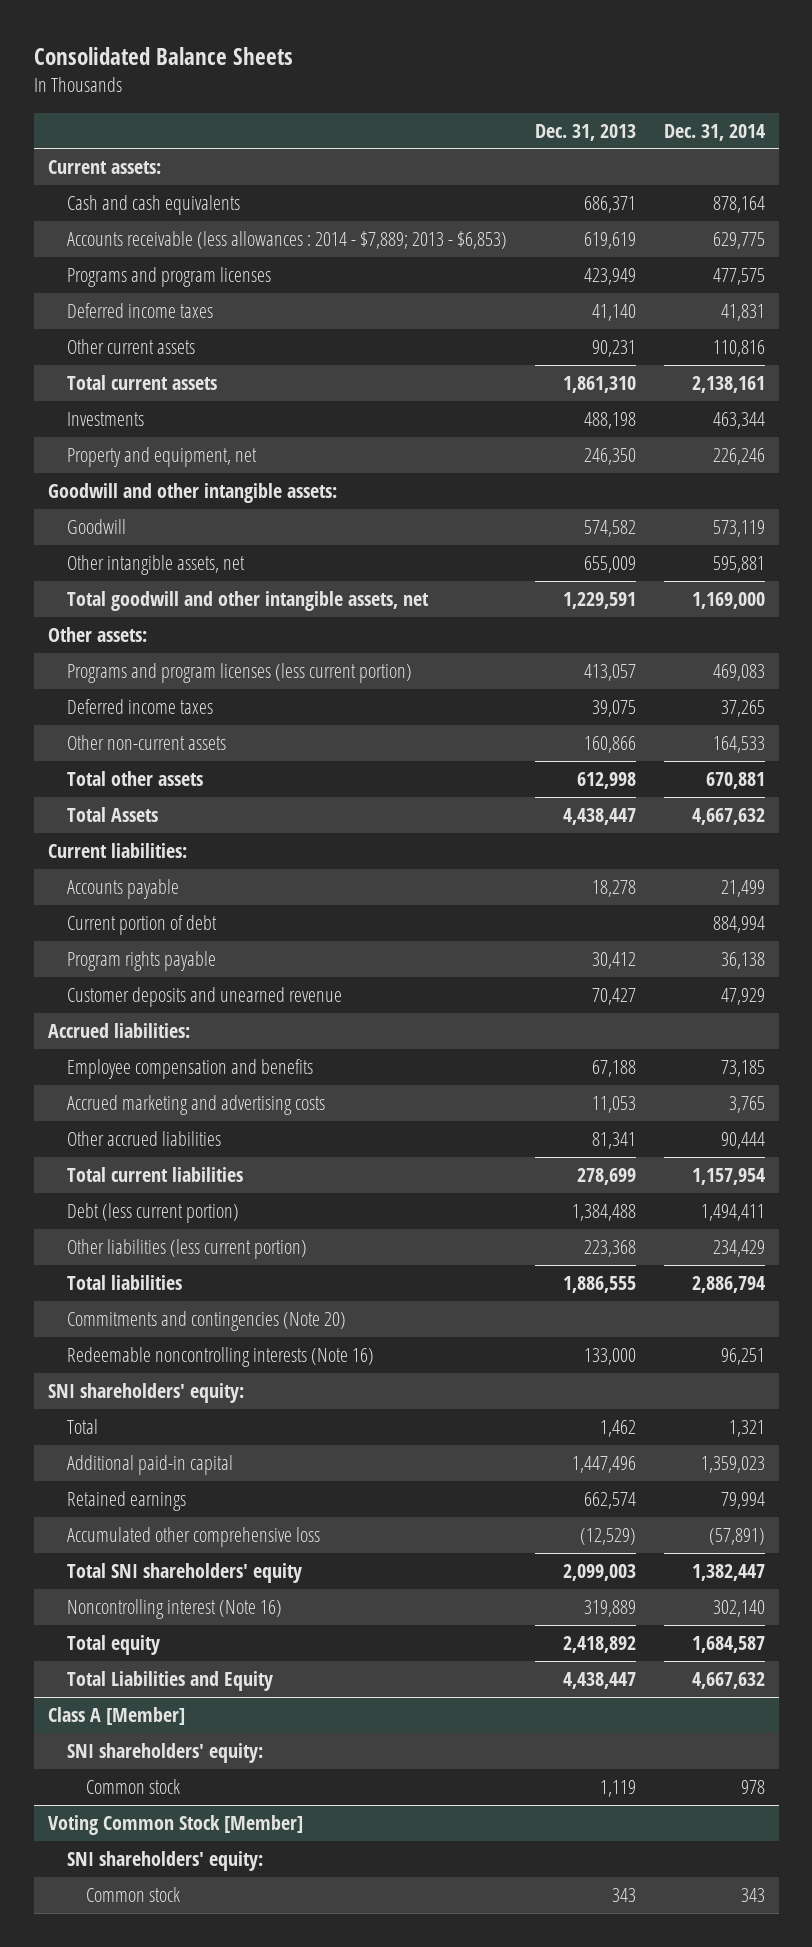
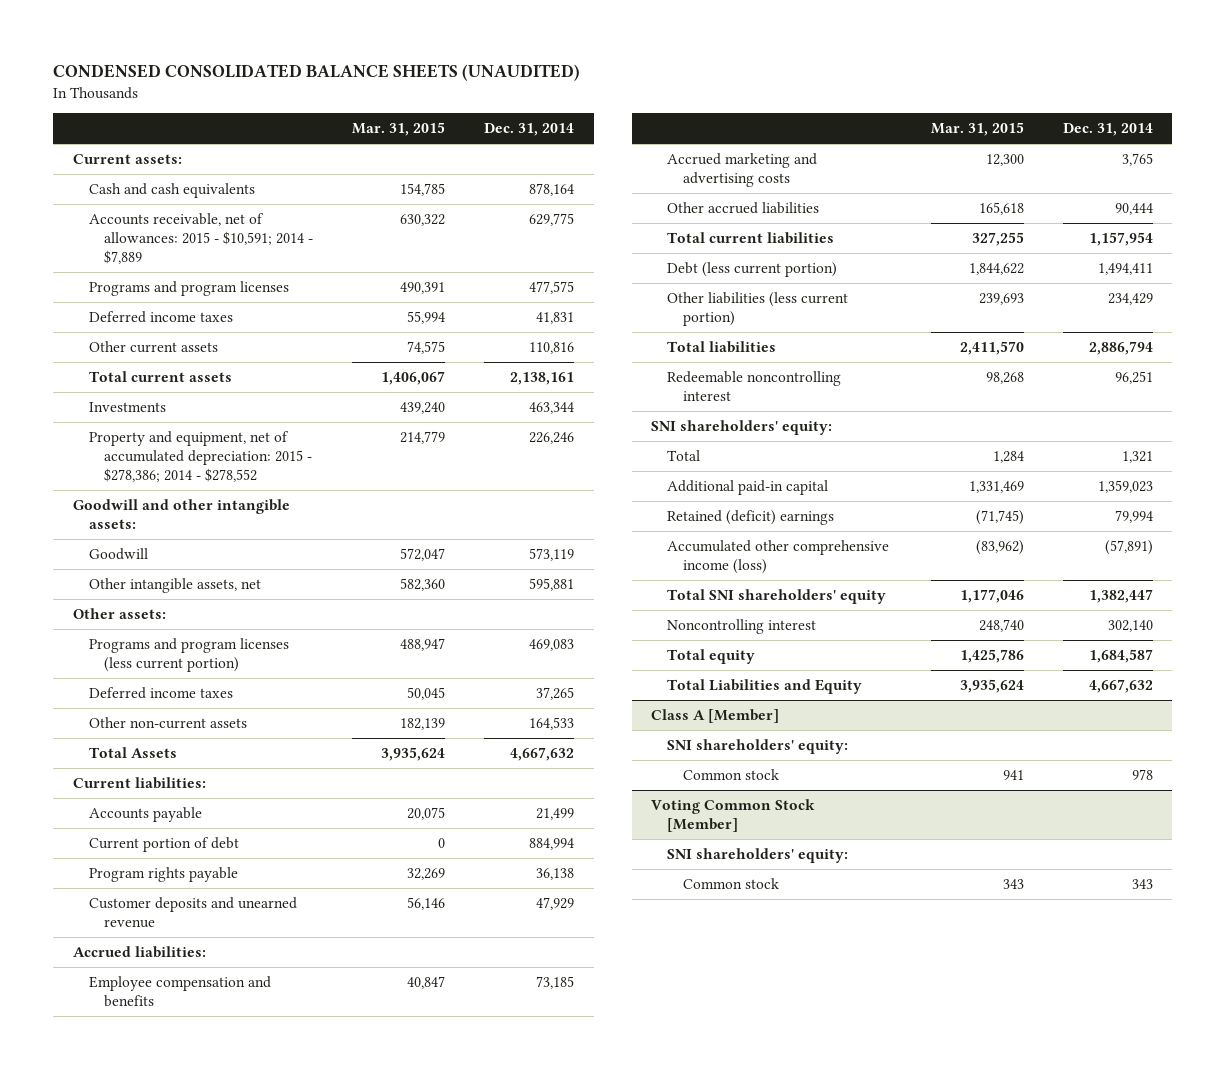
[33,47,293,66] Consolidated Balance Sheets -> [53,64,581,82] CONDENSED CONSOLIDATED BALANCE SHEETS (UNAUDITED)
[534,123,636,141] Dec. 31, 2013 -> none
none -> [352,122,446,137] Mar. 31, 2015
[66,231,507,250] Accounts receivable (less allowances : 2014 - $7,889; 2013 - $6,853) -> [88,212,314,264] Accounts receivable, net of allowances: 2015 - $10,591; 2014 - $7,889
[66,447,257,468] Property and equipment, net -> [88,430,313,482] Property and equipment, net of accumulated depreciation: 2015 - $278,386; 2014 - $278,552
[66,591,429,612] Total goodwill and other intangible assets, net -> none
[66,771,203,787] Total other assets -> none
[66,1311,346,1332] Commitments and contingencies (Note 20) -> none
[66,1347,374,1368] Redeemable noncontrolling interests (Note 16) -> [667,370,842,401] Redeemable noncontrolling interest
[66,1491,186,1512] Retained earnings -> [667,509,835,525] Retained (deficit) earnings
[66,1527,320,1548] Accumulated other comprehensive loss -> [667,539,890,574] Accumulated other comprehensive income (loss)
[66,1599,282,1620] Noncontrolling interest (Note 16) -> [667,618,817,634] Noncontrolling interest

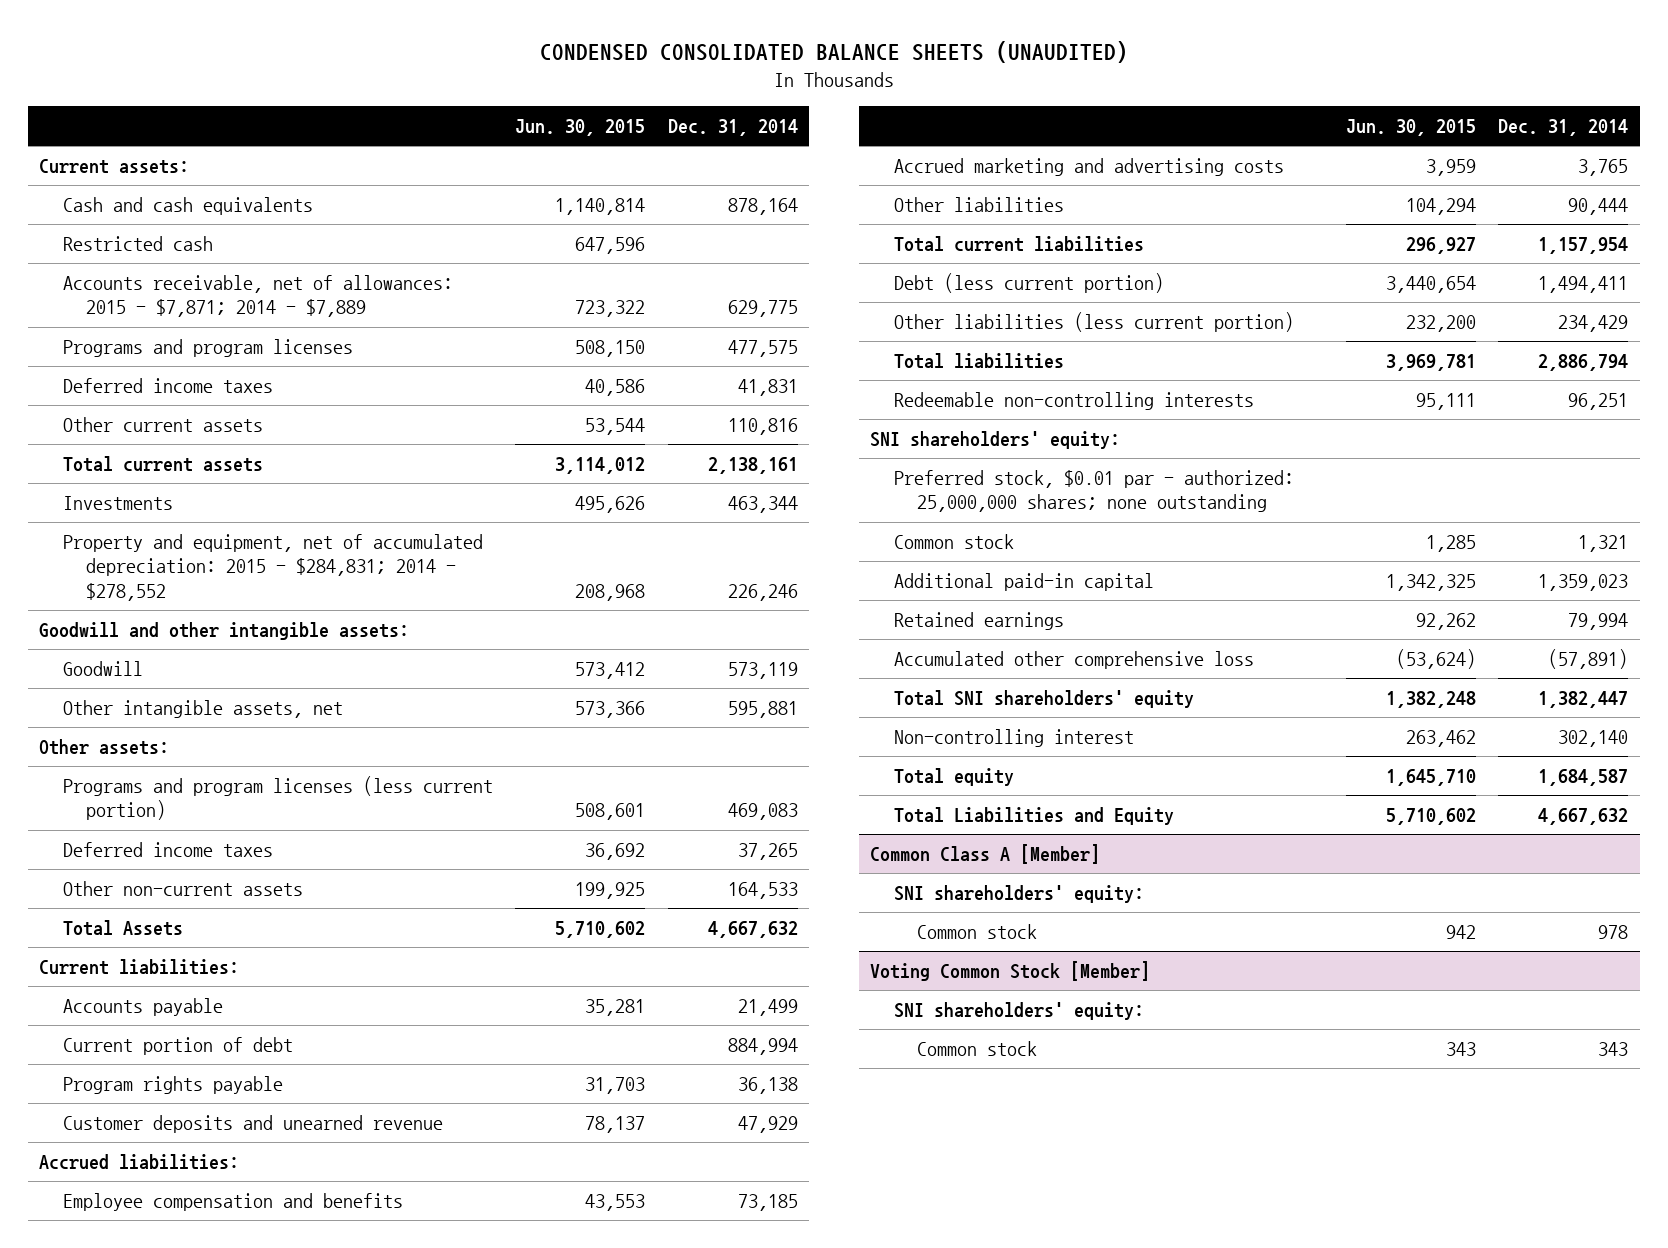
[352,122,446,137] Mar. 31, 2015 -> none
none -> [515,118,646,136] Jun. 30, 2015
none -> [62,236,213,252] Restricted cash
[88,212,314,264] Accounts receivable, net of allowances: 2015 - $10,591; 2014 - $7,889 -> [62,275,453,318] Accounts receivable, net of allowances: 2015 - $7,871; 2014 - $7,889
[88,430,313,482] Property and equipment, net of accumulated depreciation: 2015 - $278,386; 2014 - $278,552 -> [62,534,483,601] Property and equipment, net of accumulated depreciation: 2015 - $284,831; 2014 - $278,552
[667,201,820,214] Other accrued liabilities -> [893,197,1064,213] Other liabilities
[667,370,842,401] Redeemable noncontrolling interest -> [893,392,1254,411] Redeemable non-controlling interests
none -> [893,470,1294,513] Preferred stock, $0.01 par - authorized: 25,000,000 shares; none outstanding
[667,449,701,461] Total -> [893,534,1014,550] Common stock
[667,509,835,525] Retained (deficit) earnings -> [893,612,1064,631] Retained earnings
[667,539,890,574] Accumulated other comprehensive income (loss) -> [893,651,1254,670] Accumulated other comprehensive loss
[667,618,817,634] Noncontrolling interest -> [893,729,1134,748] Non-controlling interest
[651,708,780,723] Class A [Member] -> [869,844,1100,865] Common Class A [Member]

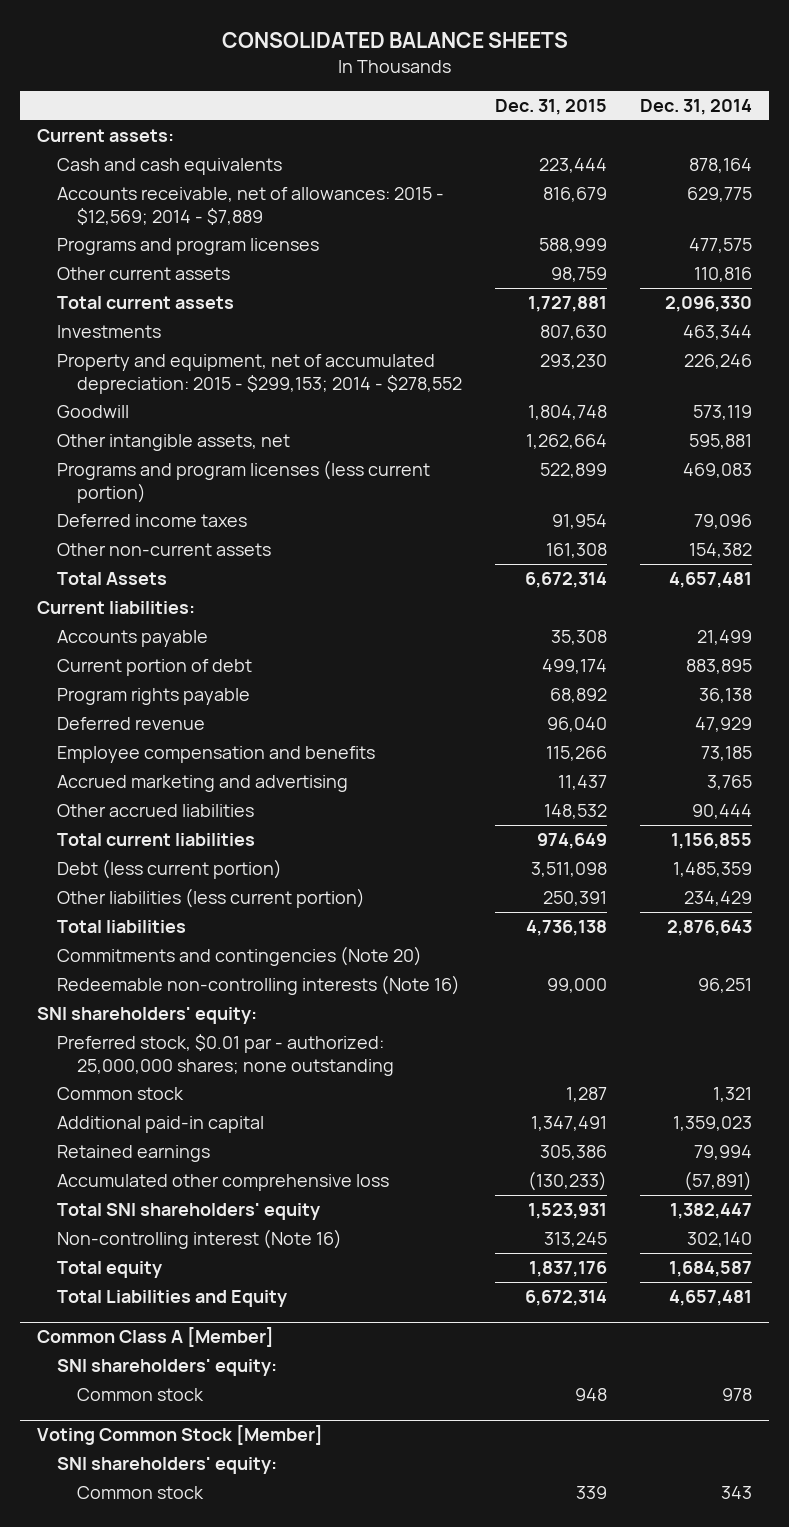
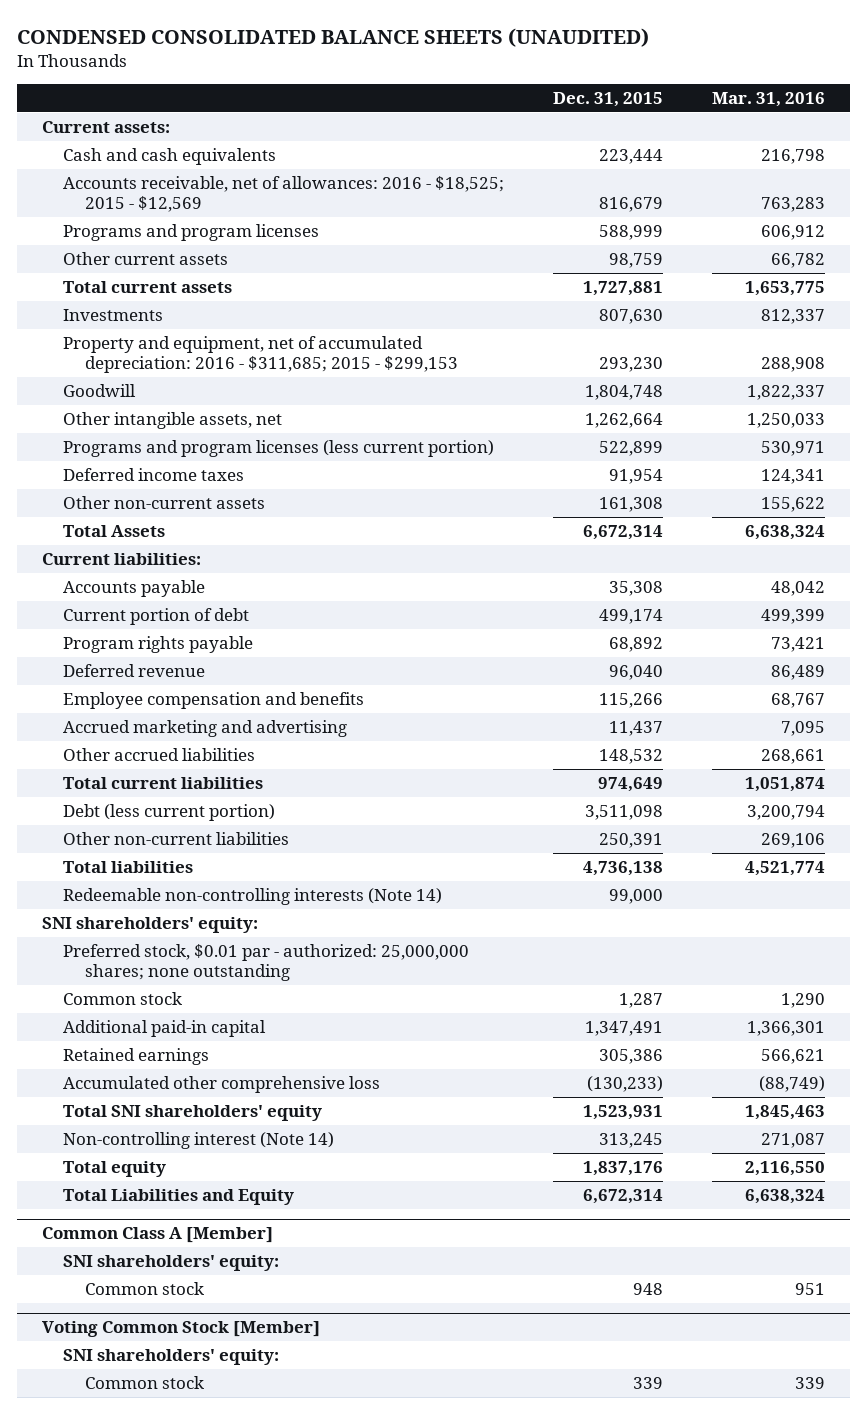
[221,32,568,49] CONSOLIDATED BALANCE SHEETS -> [16,27,649,47] CONDENSED CONSOLIDATED BALANCE SHEETS (UNAUDITED)
[640,98,753,115] Dec. 31, 2014 -> none
none -> [712,92,826,108] Mar. 31, 2016
[56,186,444,225] Accounts receivable, net of allowances: 2015 - $12,569; 2014 - $7,889 -> [63,176,505,213] Accounts receivable, net of allowances: 2016 - $18,525; 2015 - $12,569
[56,353,463,394] Property and equipment, net of accumulated depreciation: 2015 - $299,153; 2014 - $278,552 -> [63,336,458,374] Property and equipment, net of accumulated depreciation: 2016 - $311,685; 2015 - $299,153
[56,887,365,908] Other liabilities (less current portion) -> [63,832,290,846] Other non-current liabilities
[56,945,422,966] Commitments and contingencies (Note 20) -> none
[56,974,460,995] Redeemable non-controlling interests (Note 16) -> [63,888,443,906] Redeemable non-controlling interests (Note 14)
[56,1228,342,1249] Non-controlling interest (Note 16) -> [63,1132,335,1150] Non-controlling interest (Note 14)

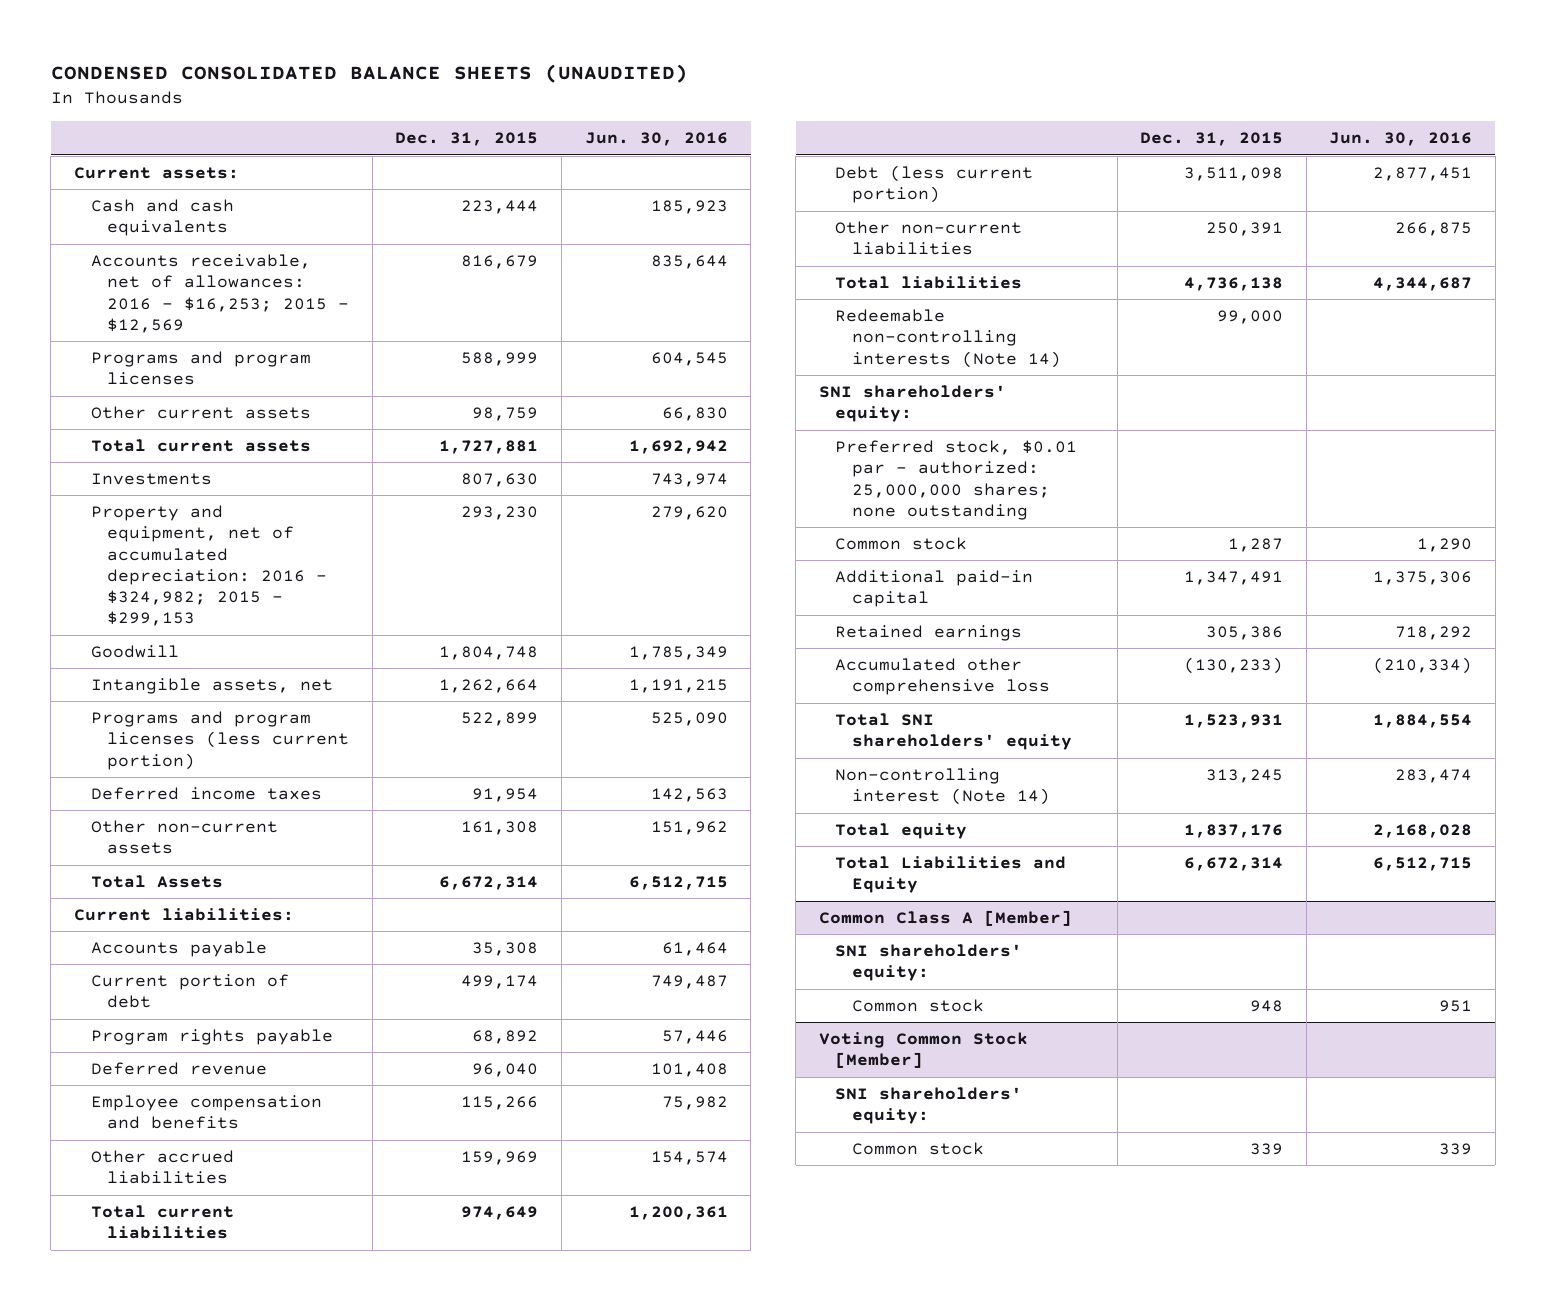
[712,92,826,108] Mar. 31, 2016 -> none
none -> [584,132,728,147] Jun. 30, 2016
[63,176,505,213] Accounts receivable, net of allowances: 2016 - $18,525; 2015 - $12,569 -> [90,254,350,333] Accounts receivable, net of allowances: 2016 - $16,253; 2015 - $12,569
[63,336,458,374] Property and equipment, net of accumulated depreciation: 2016 - $311,685; 2015 - $299,153 -> [90,505,328,627] Property and equipment, net of accumulated depreciation: 2016 - $324,982; 2015 - $299,153
[63,412,283,430] Other intangible assets, net -> [90,678,333,695] Intangible assets, net
[63,720,348,738] Accrued marketing and advertising -> none
[599,749,664,765] 148,532 -> [461,1151,539,1166] 159,969

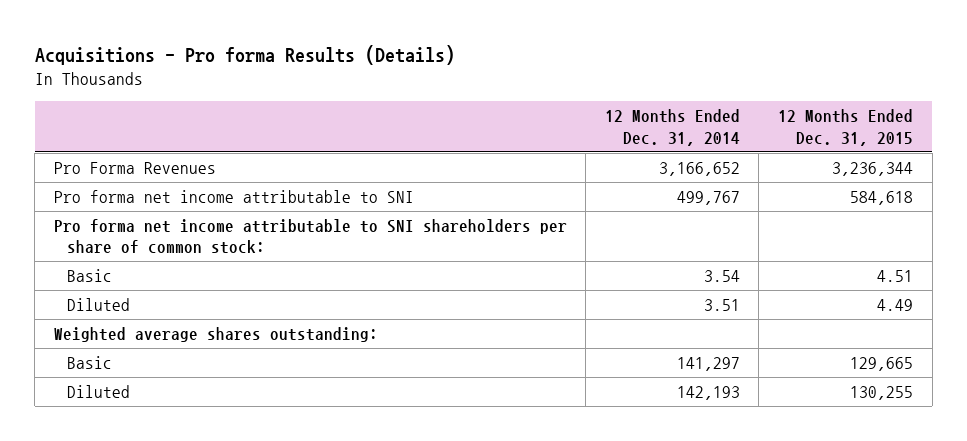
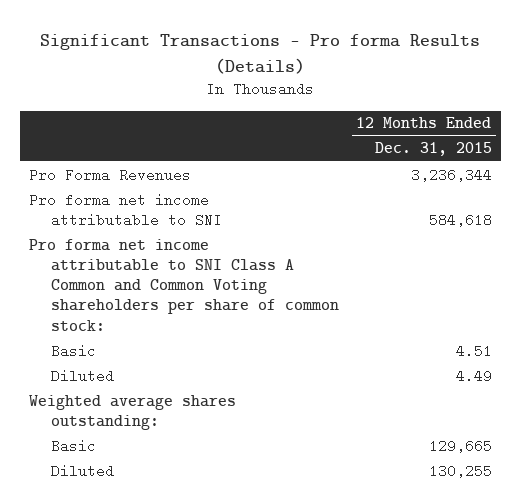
[34,45,455,66] Acquisitions - Pro forma Results (Details) -> [40,33,481,74] Significant Transactions - Pro forma Results (Details)
[604,108,740,146] 12 Months Ended Dec. 31, 2014 -> none
[53,218,567,255] Pro forma net income attributable to SNI shareholders per share of common stock: -> [29,238,340,331] Pro forma net income attributable to SNI Class A Common and Common Voting shareholders per share of common stock:

